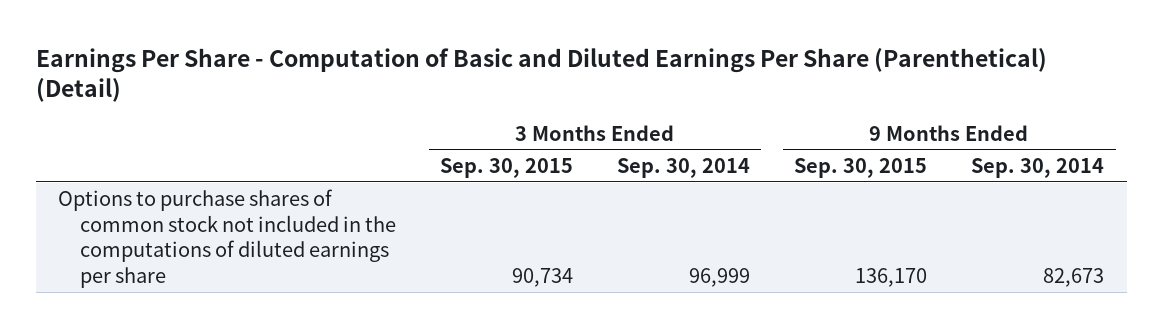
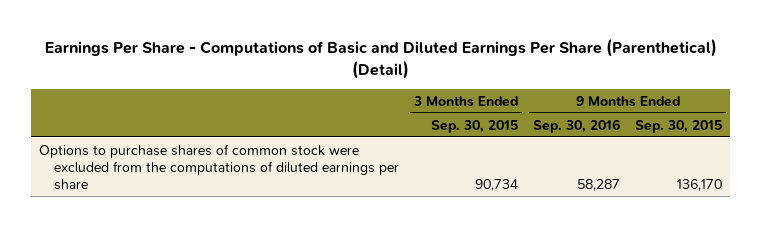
[35,47,1047,103] Earnings Per Share - Computation of Basic and Diluted Earnings Per Share (Parenthetical) (Detail) -> [44,38,717,79] Earnings Per Share - Computations of Basic and Diluted Earnings Per Share (Parenthetical) (Detail)
[617,158,751,179] Sep. 30, 2014 -> none
[971,158,1105,179] Sep. 30, 2014 -> none
none -> [533,118,621,133] Sep. 30, 2016
[57,189,397,288] Options to purchase shares of common stock not included in the computations of diluted earnings per share -> [38,143,400,190] Options to purchase shares of common stock were excluded from the computations of diluted earnings per share

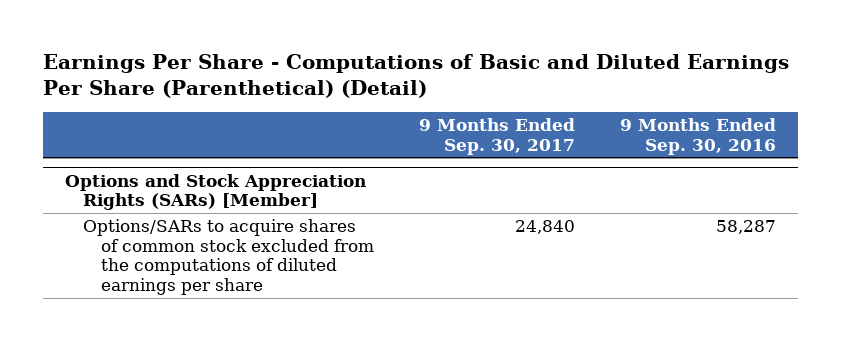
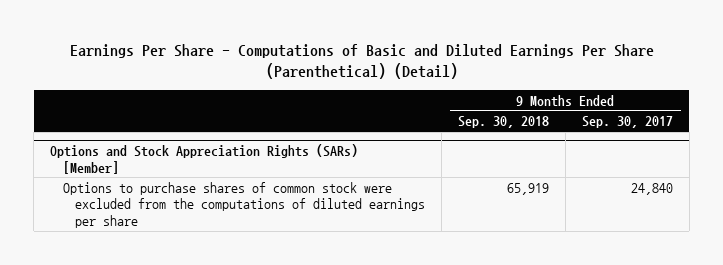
[619,118,776,155] 9 Months Ended Sep. 30, 2016 -> none
none -> [457,116,549,129] Sep. 30, 2018
[83,219,375,295] Options/SARs to acquire shares of common stock excluded from the computations of diluted earnings per share -> [62,181,426,228] Options to purchase shares of common stock were excluded from the computations of diluted earnings per share

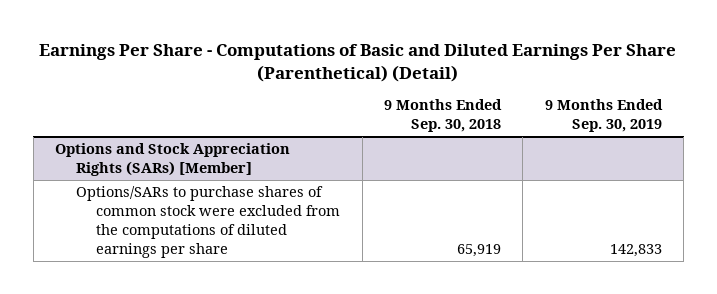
[581,116,673,129] Sep. 30, 2017 -> none
none -> [544,99,663,133] 9 Months Ended Sep. 30, 2019
[62,181,426,228] Options to purchase shares of common stock were excluded from the computations of diluted earnings per share -> [75,186,341,259] Options/SARs to purchase shares of common stock were excluded from the computations of diluted earnings per share

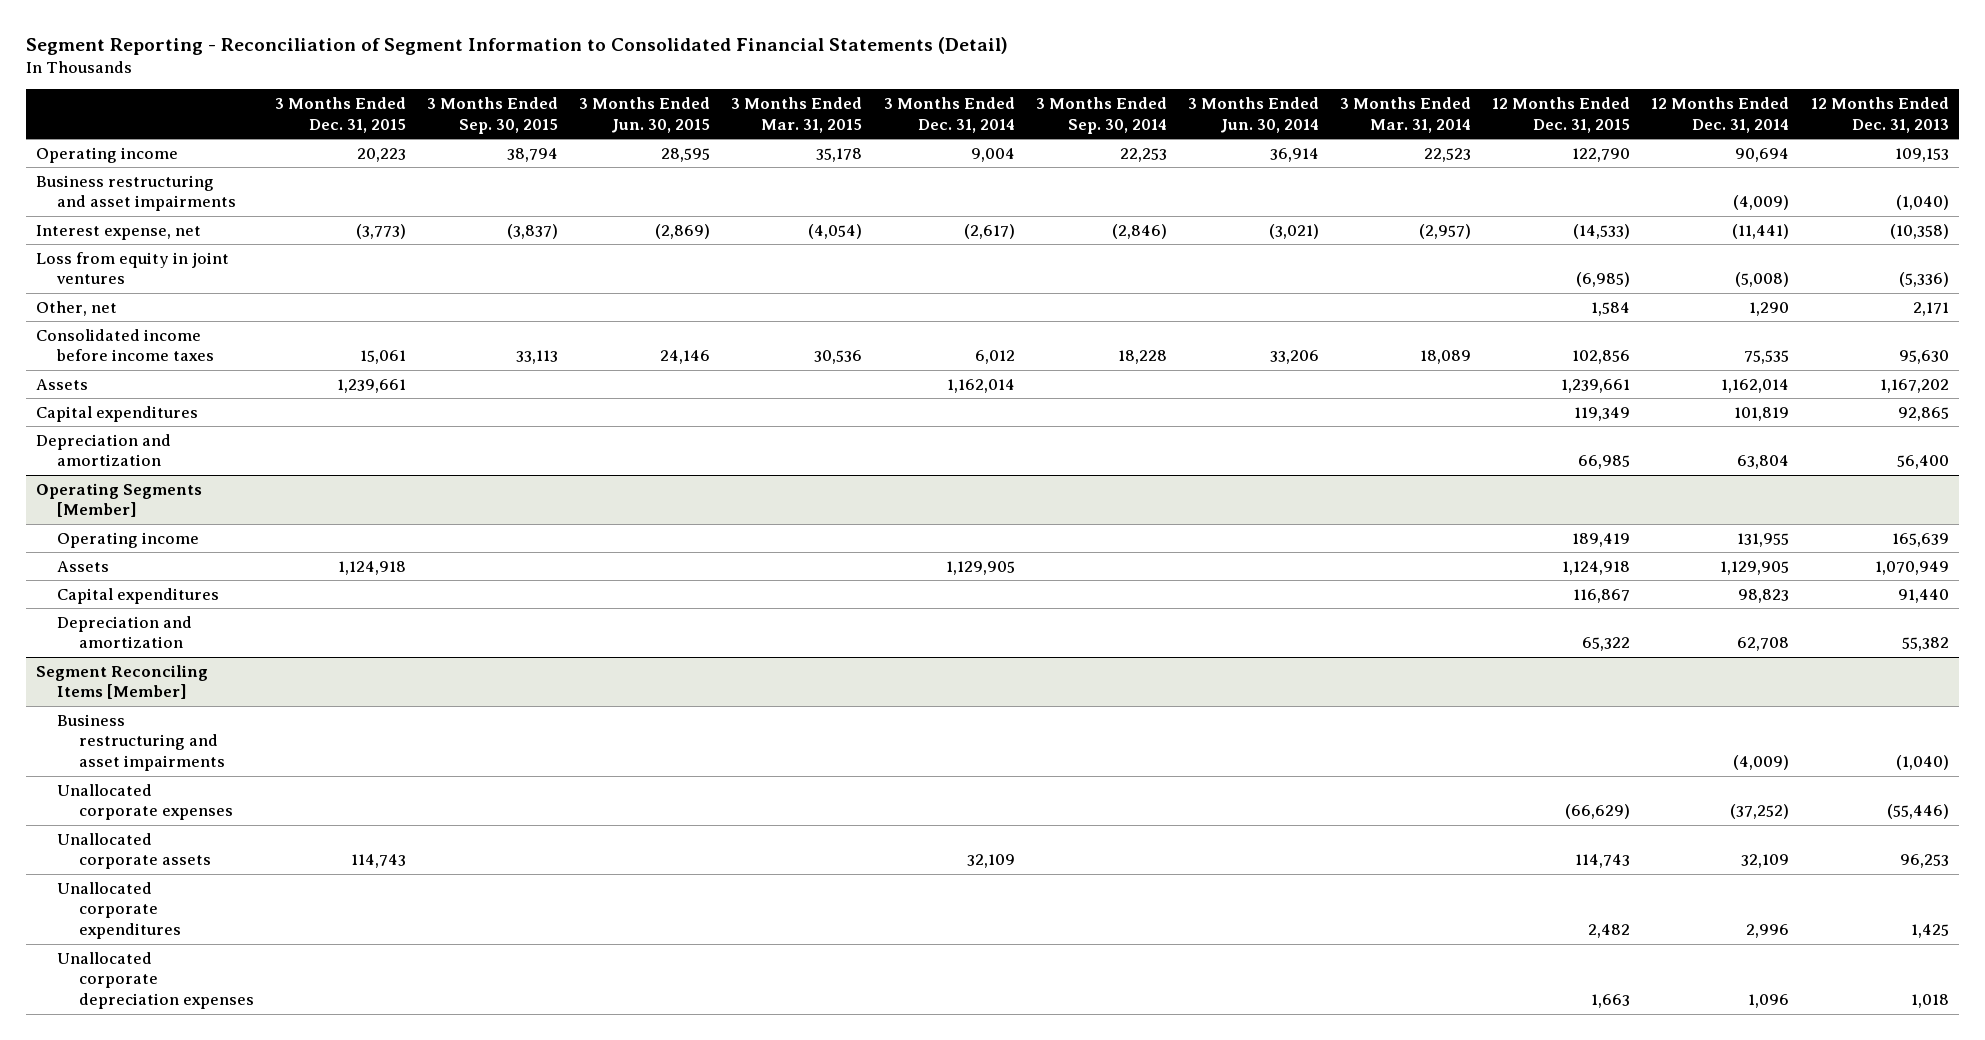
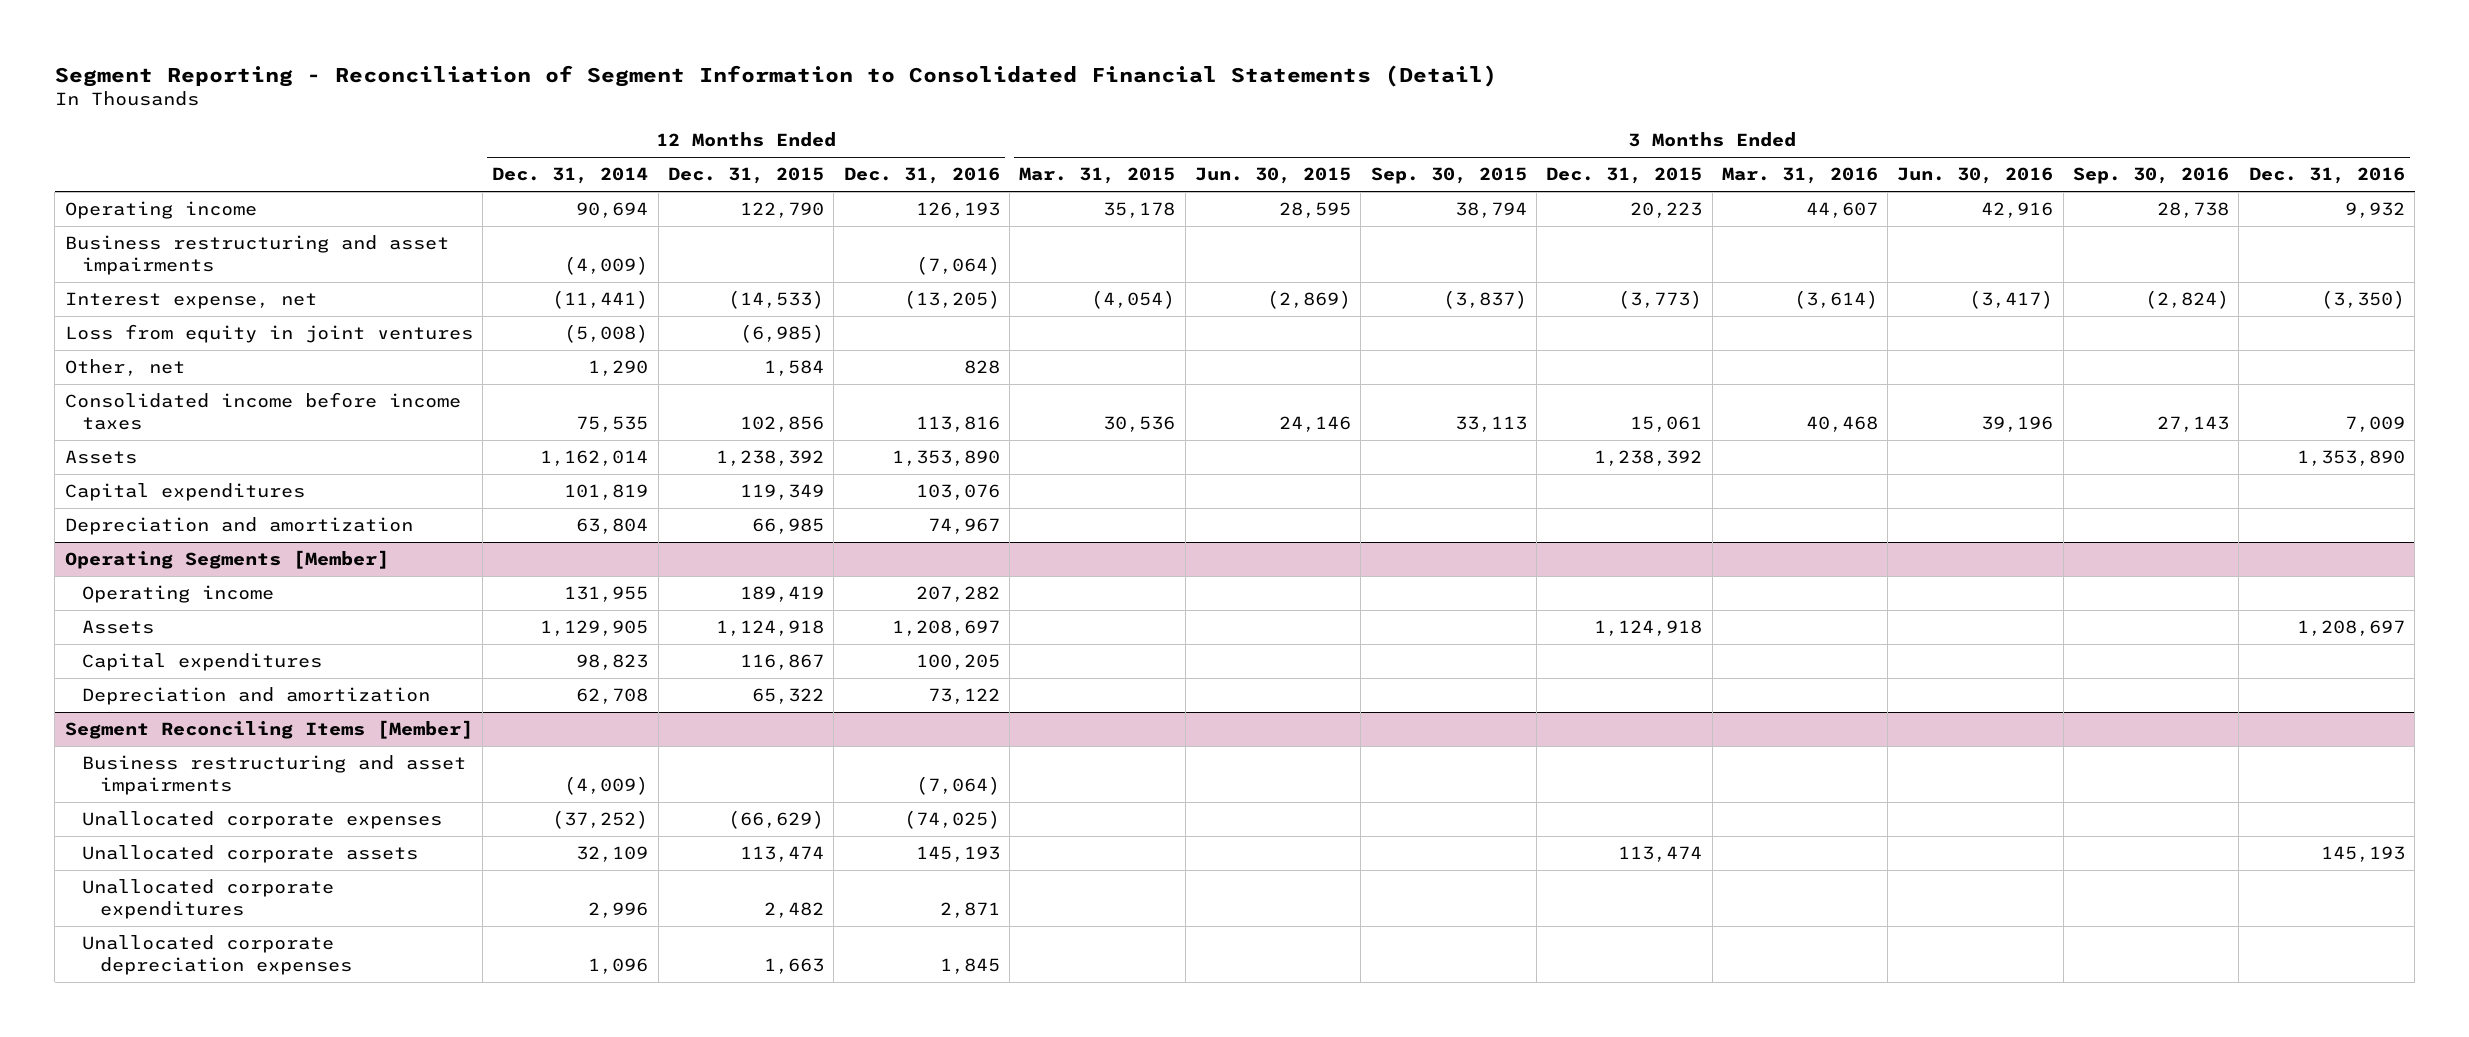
[883,96,1015,133] 3 Months Ended Dec. 31, 2014 -> none
[1035,96,1167,134] 3 Months Ended Sep. 30, 2014 -> none
[1187,96,1319,133] 3 Months Ended Jun. 30, 2014 -> none
[1340,96,1472,133] 3 Months Ended Mar. 31, 2014 -> none
[1810,96,1949,133] 12 Months Ended Dec. 31, 2013 -> none
none -> [843,167,1000,185] Dec. 31, 2016
none -> [1721,167,1878,185] Mar. 31, 2016
none -> [1897,167,2054,185] Jun. 30, 2016
none -> [2073,167,2230,185] Sep. 30, 2016
none -> [2248,167,2405,185] Dec. 31, 2016
[336,378,406,393] 1,239,661 -> [1594,450,1703,467] 1,238,392
[1561,378,1631,393] 1,239,661 -> [715,450,824,467] 1,238,392
[350,854,406,869] 114,743 -> [1618,846,1703,863] 113,474
[1575,854,1631,869] 114,743 -> [739,846,824,863] 113,474

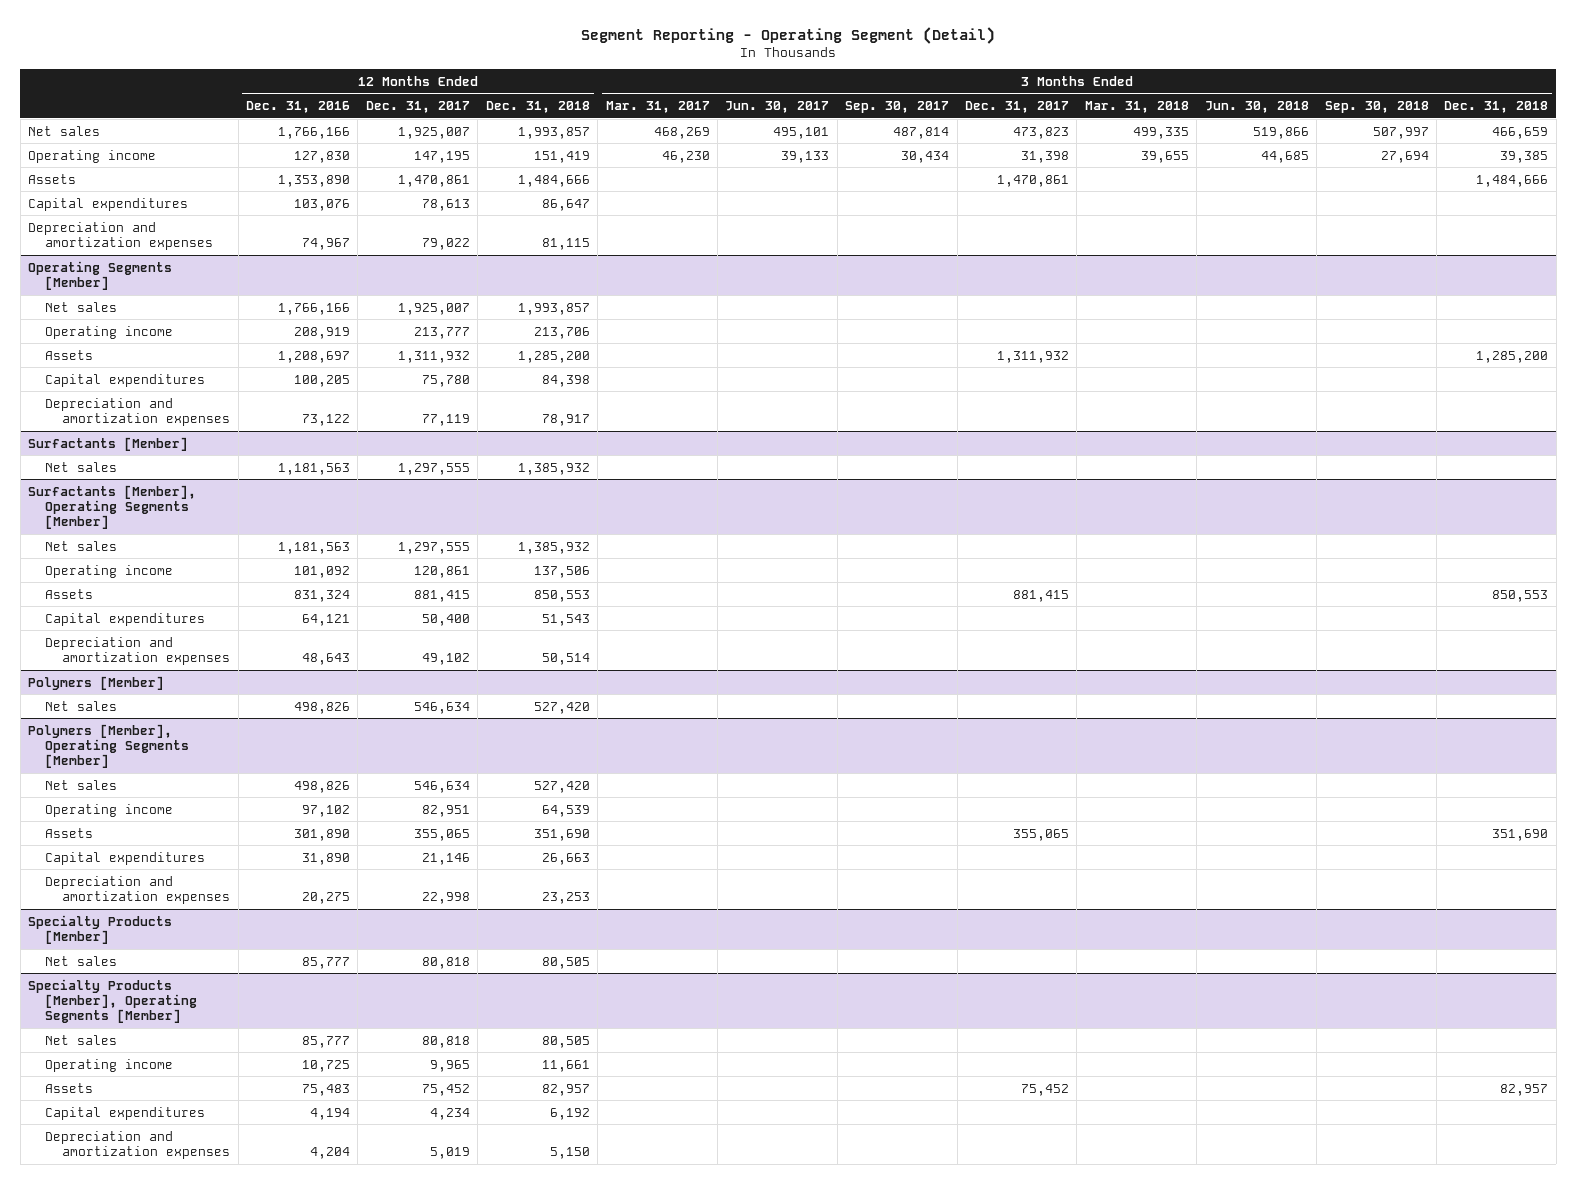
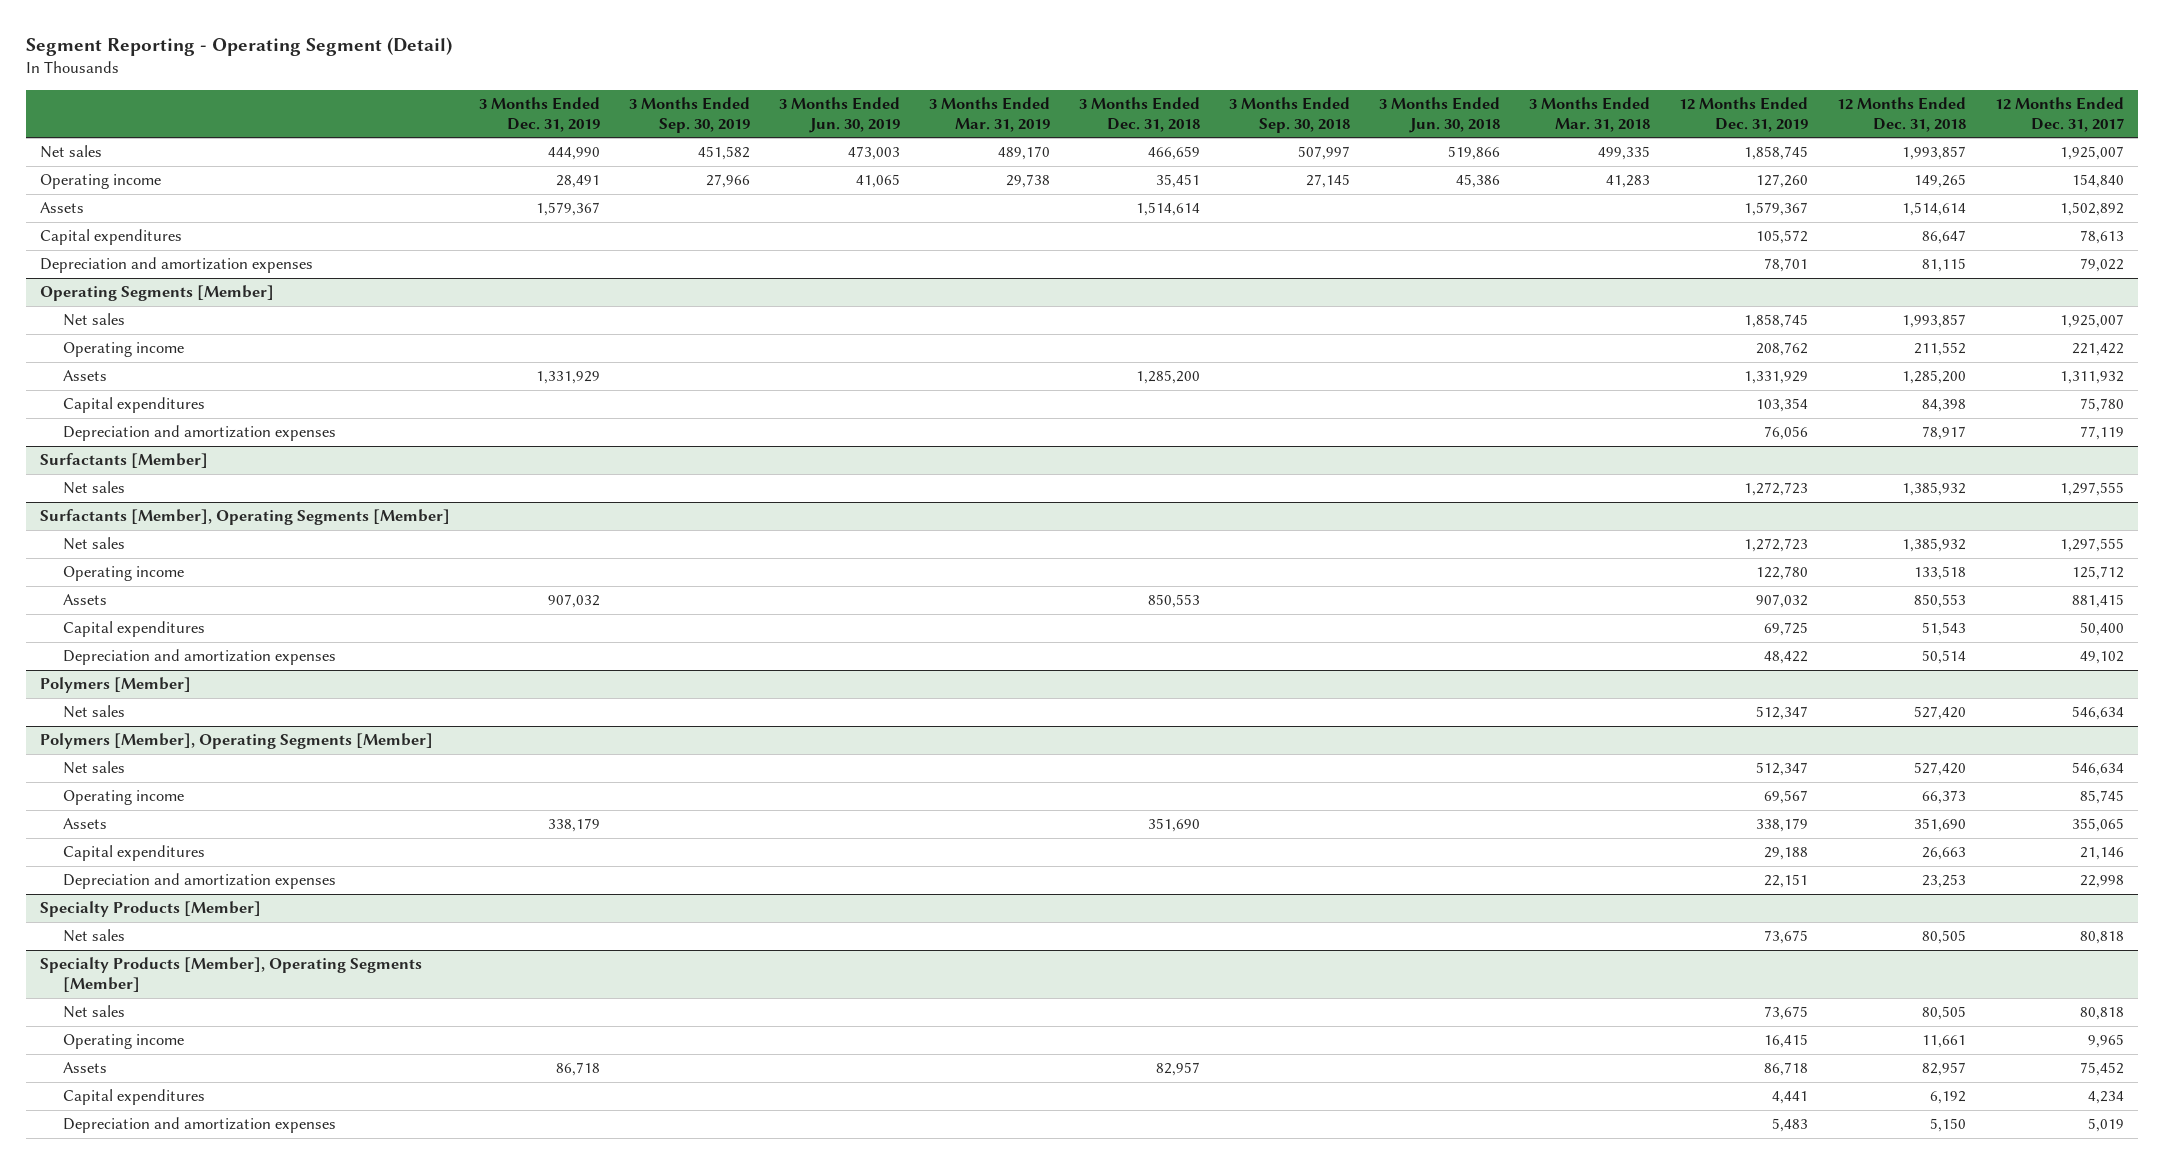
[246,101,351,114] Dec. 31, 2016 -> none
[605,101,710,114] Mar. 31, 2017 -> none
[725,101,830,114] Jun. 30, 2017 -> none
[845,101,950,114] Sep. 30, 2017 -> none
[965,101,1070,114] Dec. 31, 2017 -> none
none -> [479,96,601,132] 3 Months Ended Dec. 31, 2019
none -> [629,96,751,133] 3 Months Ended Sep. 30, 2019
none -> [779,96,901,133] 3 Months Ended Jun. 30, 2019
none -> [929,96,1051,132] 3 Months Ended Mar. 31, 2019
none -> [1678,96,1808,132] 12 Months Ended Dec. 31, 2019
[413,150,470,163] 147,195 -> [2071,174,2124,189] 154,840
[533,150,590,163] 151,419 -> [1913,174,1966,189] 149,265
[1140,150,1189,163] 39,655 -> [1605,175,1650,189] 41,283
[1260,150,1309,163] 44,685 -> [1455,174,1500,189] 45,386
[1380,150,1429,163] 27,694 -> [1305,174,1350,189] 27,145
[1500,150,1549,163] 39,385 -> [1155,174,1200,189] 35,451
[397,174,470,187] 1,470,861 -> [2059,202,2124,217] 1,502,892
[517,174,590,187] 1,484,666 -> [1901,202,1966,217] 1,514,614
[1476,174,1549,187] 1,484,666 -> [1135,202,1200,217] 1,514,614
[413,326,470,339] 213,777 -> [2071,343,2124,357] 221,422
[533,326,590,339] 213,706 -> [1913,342,1966,357] 211,552
[413,565,470,578] 120,861 -> [2071,566,2124,581] 125,712
[533,565,590,578] 137,506 -> [1913,566,1966,581] 133,518
[421,804,470,817] 82,951 -> [2079,790,2124,805] 85,745
[541,804,590,817] 64,539 -> [1921,790,1966,805] 66,373

